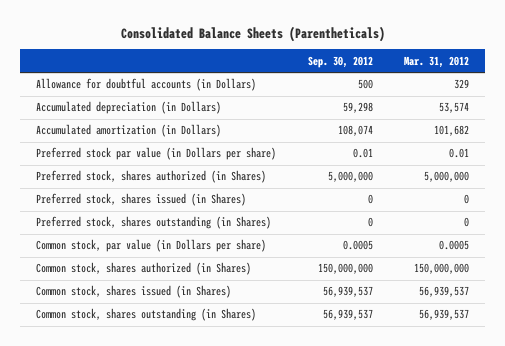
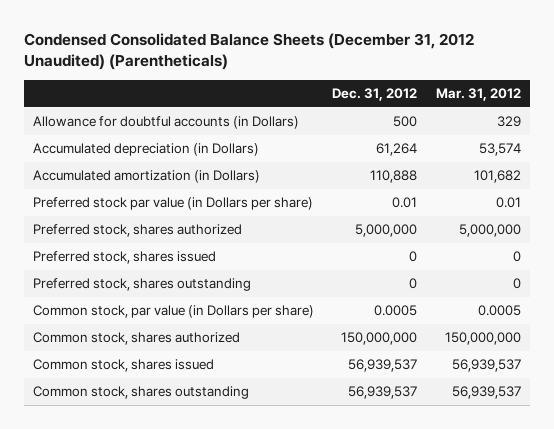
[120,25,385,42] Consolidated Balance Sheets (Parentheticals) -> [23,32,474,71] Condensed Consolidated Balance Sheets (December 31, 2012 Unaudited) (Parentheticals)
[307,55,373,68] Sep. 30, 2012 -> none
none -> [332,87,418,101] Dec. 31, 2012
[35,170,266,184] Preferred stock, shares authorized (in Shares) -> [33,224,243,238] Preferred stock, shares authorized
[35,193,246,207] Preferred stock, shares issued (in Shares) -> [33,251,217,265] Preferred stock, shares issued
[35,216,271,230] Preferred stock, shares outstanding (in Shares) -> [33,278,252,292] Preferred stock, shares outstanding
[35,262,251,276] Common stock, shares authorized (in Shares) -> [33,332,241,346] Common stock, shares authorized
[35,285,231,299] Common stock, shares issued (in Shares) -> [33,359,215,373] Common stock, shares issued
[35,308,256,322] Common stock, shares outstanding (in Shares) -> [33,386,250,400] Common stock, shares outstanding

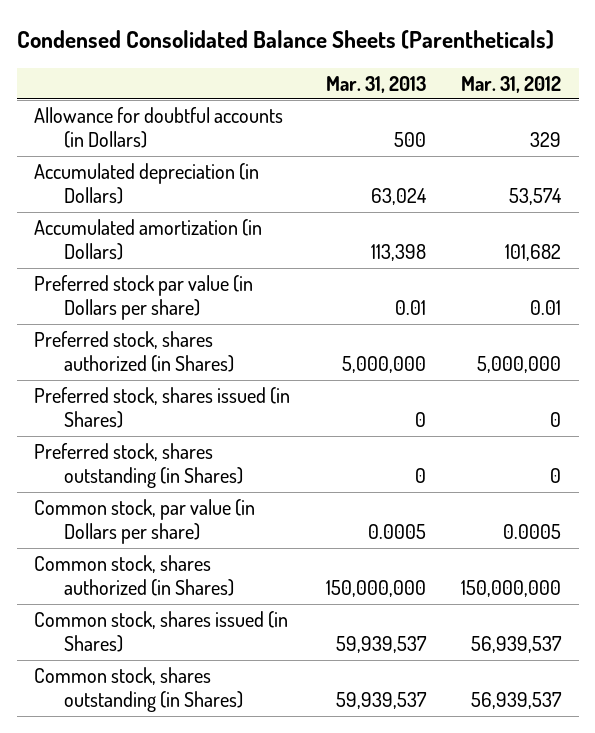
[23,32,474,71] Condensed Consolidated Balance Sheets (December 31, 2012 Unaudited) (Parentheticals) -> [16,29,554,49] Condensed Consolidated Balance Sheets (Parentheticals)
[332,87,418,101] Dec. 31, 2012 -> none
none -> [325,75,426,93] Mar. 31, 2013
[33,224,243,238] Preferred stock, shares authorized -> [34,330,234,373] Preferred stock, shares authorized (in Shares)
[33,251,217,265] Preferred stock, shares issued -> [34,386,291,429] Preferred stock, shares issued (in Shares)
[33,278,252,292] Preferred stock, shares outstanding -> [34,442,243,489] Preferred stock, shares outstanding (in Shares)
[33,332,241,346] Common stock, shares authorized -> [34,554,234,597] Common stock, shares authorized (in Shares)
[33,359,215,373] Common stock, shares issued -> [34,610,289,653] Common stock, shares issued (in Shares)
[33,386,250,400] Common stock, shares outstanding -> [34,666,243,713] Common stock, shares outstanding (in Shares)

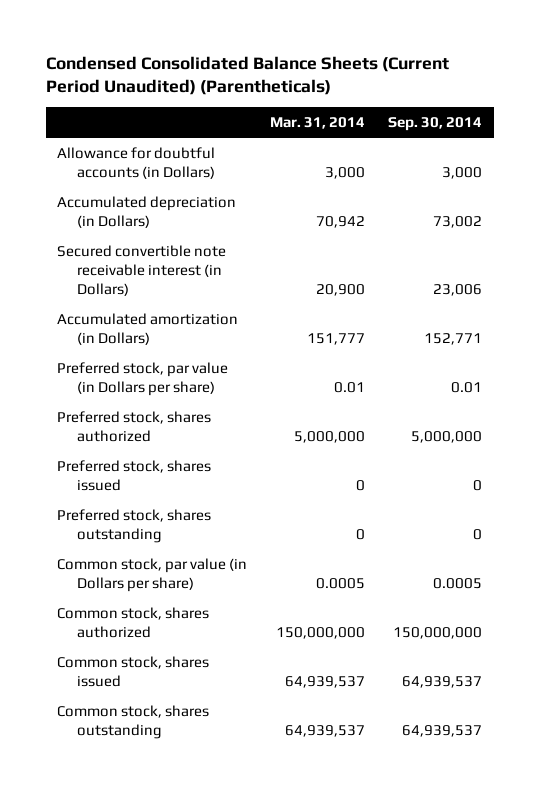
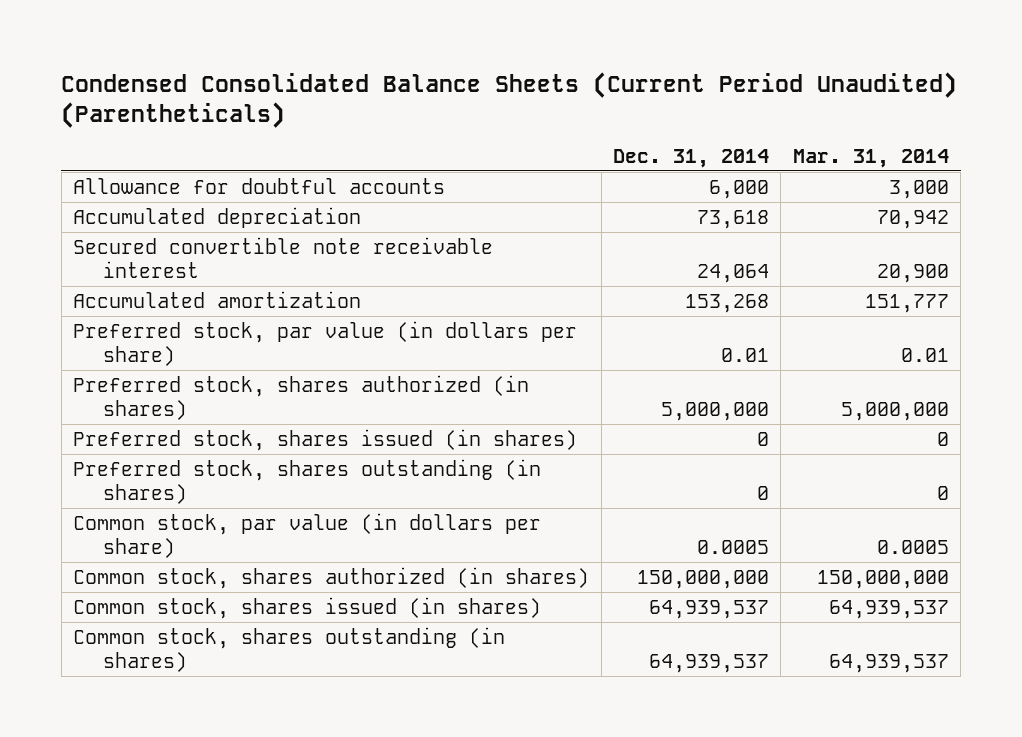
[388,117,483,132] Sep. 30, 2014 -> none
none -> [612,149,769,169] Dec. 31, 2014
[57,146,216,179] Allowance for doubtful accounts (in Dollars) -> [73,177,446,194] Allowance for doubtful accounts
[57,195,237,228] Accumulated depreciation (in Dollars) -> [73,206,362,228] Accumulated depreciation
[57,244,227,297] Secured convertible note receivable interest (in Dollars) -> [73,236,494,279] Secured convertible note receivable interest
[57,312,239,345] Accumulated amortization (in Dollars) -> [73,290,362,308] Accumulated amortization
[57,361,229,396] Preferred stock, par value (in Dollars per share) -> [73,320,578,367] Preferred stock, par value (in dollars per share)
[57,410,212,442] Preferred stock, shares authorized -> [73,374,530,421] Preferred stock, shares authorized (in shares)
[57,459,212,491] Preferred stock, shares issued -> [73,428,578,451] Preferred stock, shares issued (in shares)
[57,508,212,543] Preferred stock, shares outstanding -> [73,458,542,505] Preferred stock, shares outstanding (in shares)
[57,557,248,592] Common stock, par value (in Dollars per share) -> [73,512,542,559] Common stock, par value (in dollars per share)
[57,606,210,638] Common stock, shares authorized -> [73,566,590,589] Common stock, shares authorized (in shares)
[57,655,210,687] Common stock, shares issued -> [73,596,542,619] Common stock, shares issued (in shares)
[57,704,210,739] Common stock, shares outstanding -> [73,626,506,673] Common stock, shares outstanding (in shares)

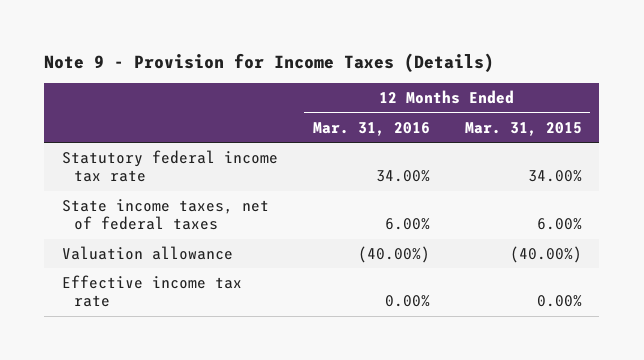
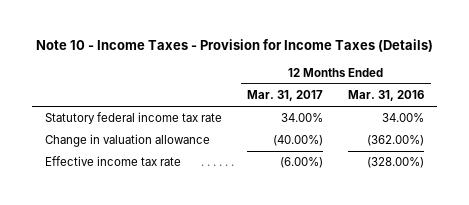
[44,53,495,73] Note 9 - Provision for Income Taxes (Details) -> [35,38,433,52] Note 10 - Income Taxes - Provision for Income Taxes (Details)
[464,121,582,136] Mar. 31, 2015 -> none
none -> [247,90,324,102] Mar. 31, 2017
[61,199,269,231] State income taxes, net of federal taxes -> none
[61,246,233,261] Valuation allowance -> [44,134,210,148] Change in valuation allowance
[357,246,430,264] (40.00%) -> [367,135,425,147] (362.00%)
[384,295,430,308] 0.00% -> [367,157,425,169] (328.00%)

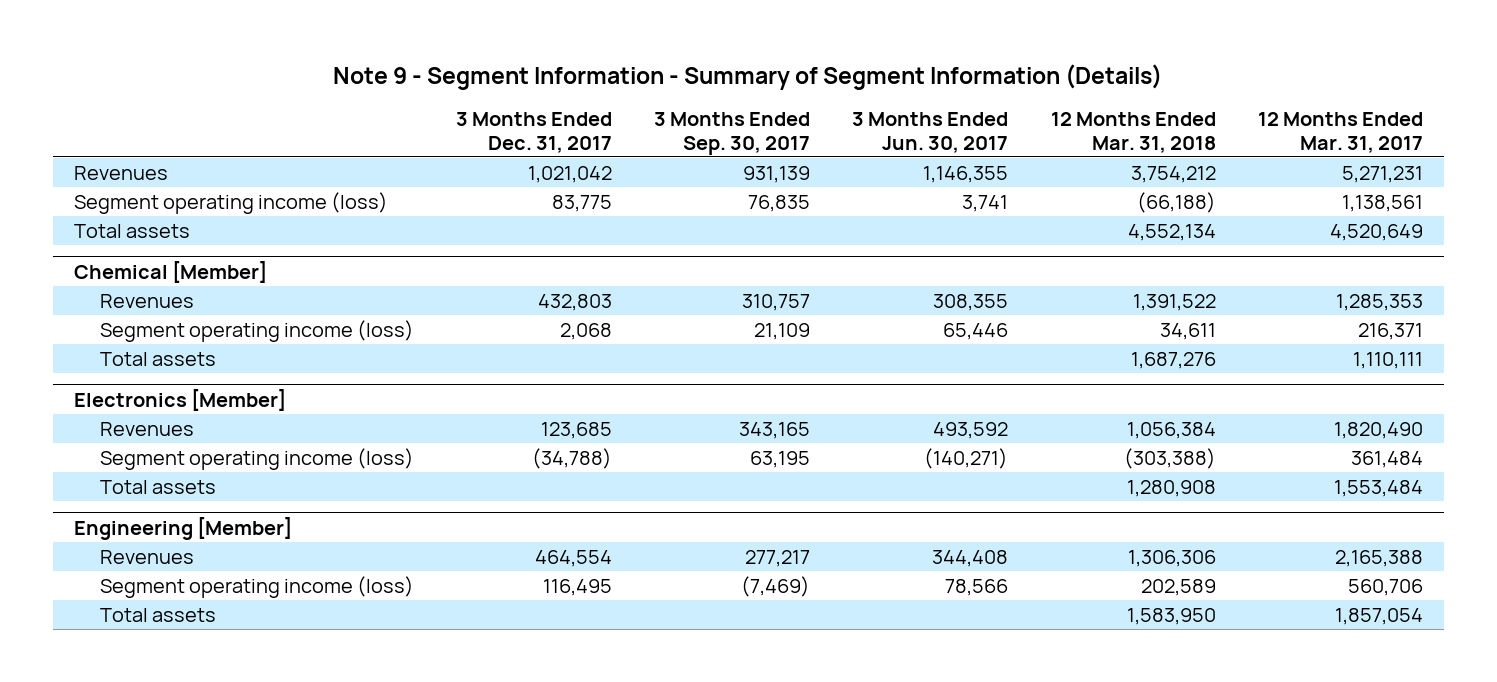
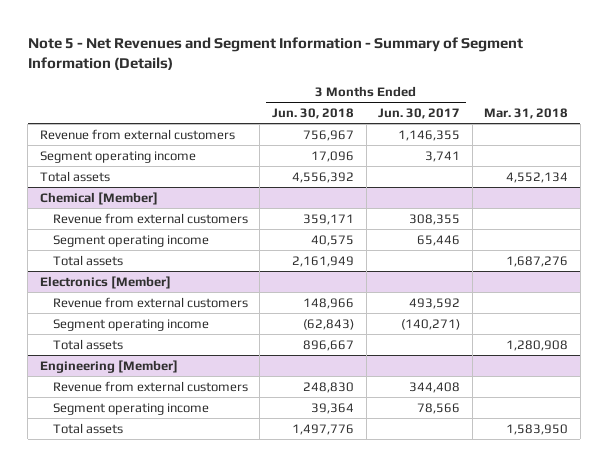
[333,64,1163,91] Note 9 - Segment Information - Summary of Segment Information (Details) -> [27,36,523,70] Note 5 - Net Revenues and Segment Information - Summary of Segment Information (Details)
[456,111,613,153] 3 Months Ended Dec. 31, 2017 -> none
[654,111,811,155] 3 Months Ended Sep. 30, 2017 -> none
[1050,111,1216,153] 12 Months Ended Mar. 31, 2018 -> none
[1257,111,1423,153] 12 Months Ended Mar. 31, 2017 -> none
none -> [271,108,354,120] Jun. 30, 2018
none -> [484,108,569,120] Mar. 31, 2018
[74,165,169,180] Revenues -> [39,128,235,140] Revenue from external customers
[74,191,389,214] Segment operating income (loss) -> [39,150,196,163] Segment operating income
[100,293,195,308] Revenues -> [52,212,248,224] Revenue from external customers
[100,319,415,342] Segment operating income (loss) -> [52,234,209,247] Segment operating income
[100,421,195,436] Revenues -> [52,296,248,308] Revenue from external customers
[100,447,415,470] Segment operating income (loss) -> [52,318,209,331] Segment operating income
[100,549,195,564] Revenues -> [52,380,248,392] Revenue from external customers
[100,575,415,598] Segment operating income (loss) -> [52,402,209,415] Segment operating income

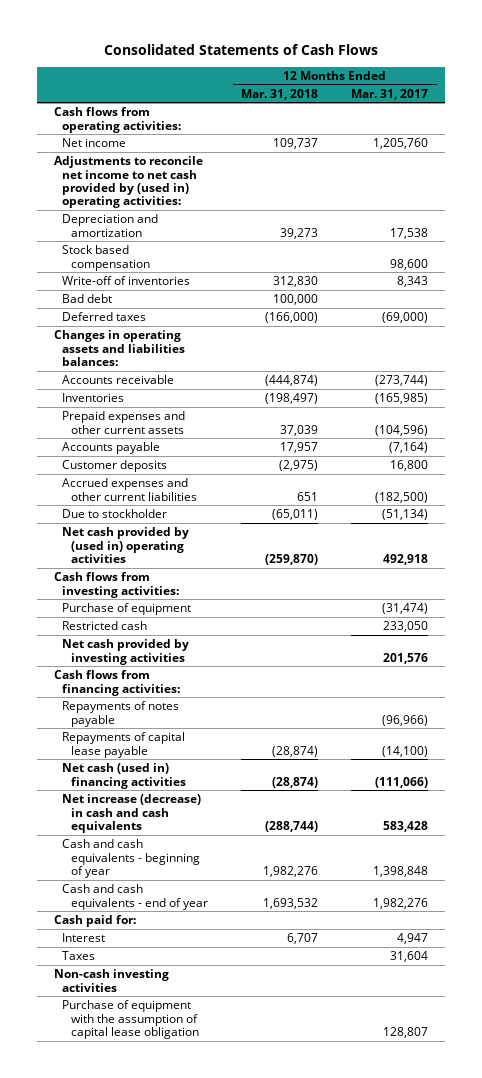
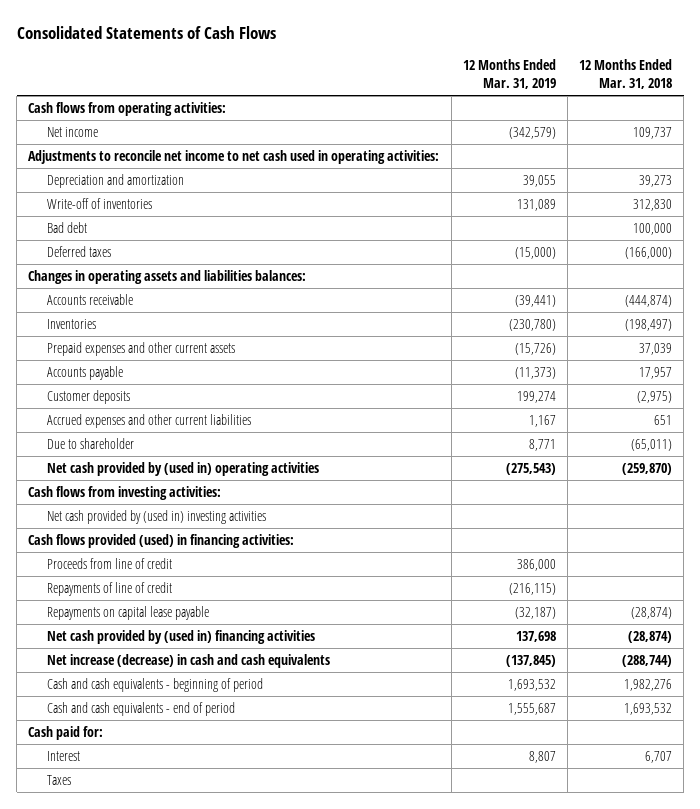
[351,88,429,100] Mar. 31, 2017 -> none
none -> [462,59,556,90] 12 Months Ended Mar. 31, 2019
[53,156,203,209] Adjustments to reconcile net income to net cash provided by (used in) operating activities: -> [28,150,440,165] Adjustments to reconcile net income to net cash used in operating activities:
[62,245,150,271] Stock based compensation -> none
[62,509,168,519] Due to stockholder -> [47,438,135,450] Due to shareholder
[62,603,192,616] Purchase of equipment -> none
[62,621,148,631] Restricted cash -> none
[62,701,180,727] Repayments of notes payable -> none
[62,639,190,665] Net cash provided by investing activities -> [47,510,267,525] Net cash provided by (used in) investing activities
[53,670,181,696] Cash flows from financing activities: -> [28,534,295,549] Cash flows provided (used) in financing activities:
none -> [47,558,173,570] Proceeds from line of credit
none -> [47,582,173,597] Repayments of line of credit
[62,732,186,758] Repayments of capital lease payable -> [47,606,210,621] Repayments on capital lease payable
[62,763,186,789] Net cash (used in) financing activities -> [47,630,316,645] Net cash provided by (used in) financing activities
[62,839,200,878] Cash and cash equivalents - beginning of year -> [47,678,264,693] Cash and cash equivalents - beginning of period
[62,884,208,910] Cash and cash equivalents - end of year -> [47,702,236,717] Cash and cash equivalents - end of period
[53,969,169,992] Non-cash investing activities -> none
[62,1000,199,1039] Purchase of equipment with the assumption of capital lease obligation -> none

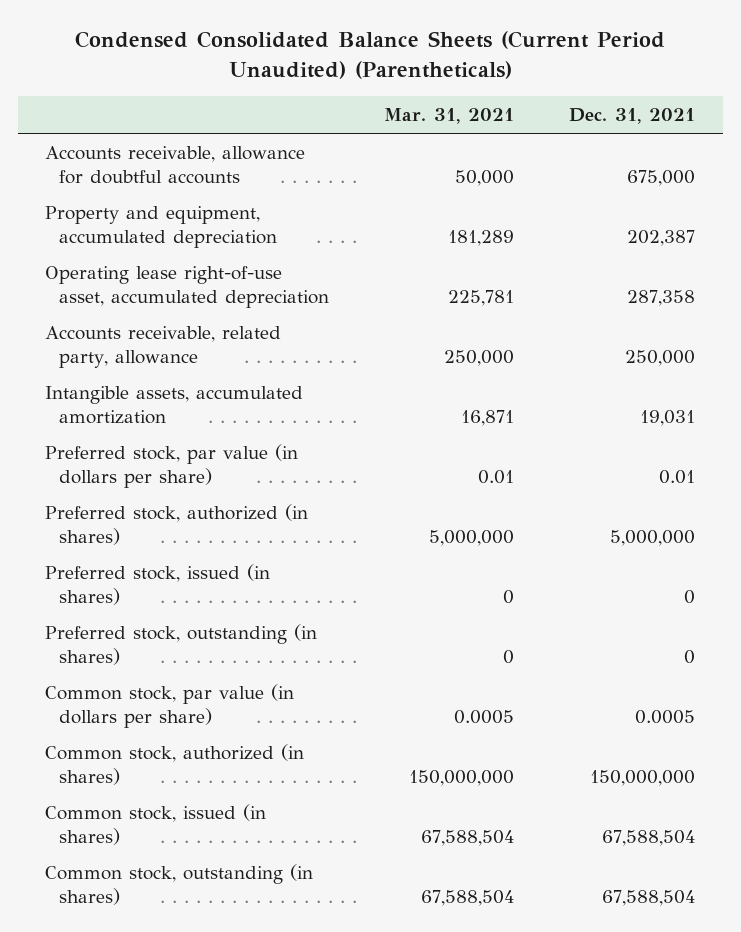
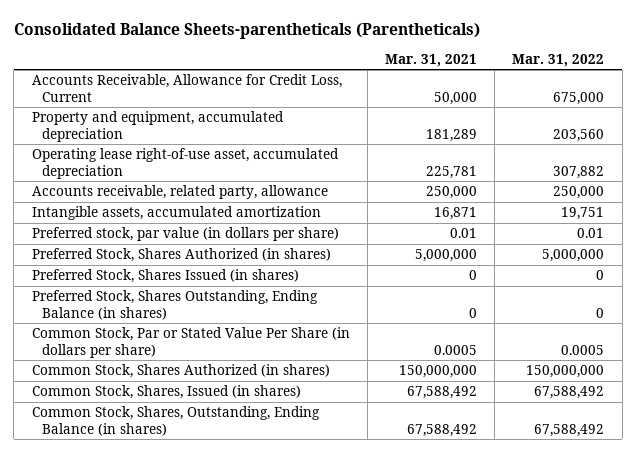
[75,31,666,80] Condensed Consolidated Balance Sheets (Current Period Unaudited) (Parentheticals) -> [13,22,480,39] Consolidated Balance Sheets-parentheticals (Parentheticals)
[569,108,696,125] Dec. 31, 2021 -> none
none -> [512,53,605,67] Mar. 31, 2022
[45,145,306,184] Accounts receivable, allowance for doubtful accounts -> [31,74,342,102] Accounts Receivable, Allowance for Credit Loss, Current
[45,503,309,545] Preferred stock, authorized (in shares) -> [31,248,331,263] Preferred Stock, Shares Authorized (in shares)
[45,563,271,605] Preferred stock, issued (in shares) -> [31,269,299,284] Preferred Stock, Shares Issued (in shares)
[45,623,318,665] Preferred stock, outstanding (in shares) -> [31,290,318,320] Preferred Stock, Shares Outstanding, Ending Balance (in shares)
[45,683,295,728] Common stock, par value (in dollars per share) -> [31,327,350,358] Common Stock, Par or Stated Value Per Share (in dollars per share)
[45,743,305,785] Common stock, authorized (in shares) -> [31,364,330,379] Common Stock, Shares Authorized (in shares)
[45,803,267,845] Common stock, issued (in shares) -> [31,385,301,400] Common Stock, Shares, Issued (in shares)
[421,829,515,846] 67,588,504 -> [407,386,478,400] 67,588,492
[45,863,314,905] Common stock, outstanding (in shares) -> [31,406,320,436] Common Stock, Shares, Outstanding, Ending Balance (in shares)
[421,889,515,906] 67,588,504 -> [407,423,478,437] 67,588,492

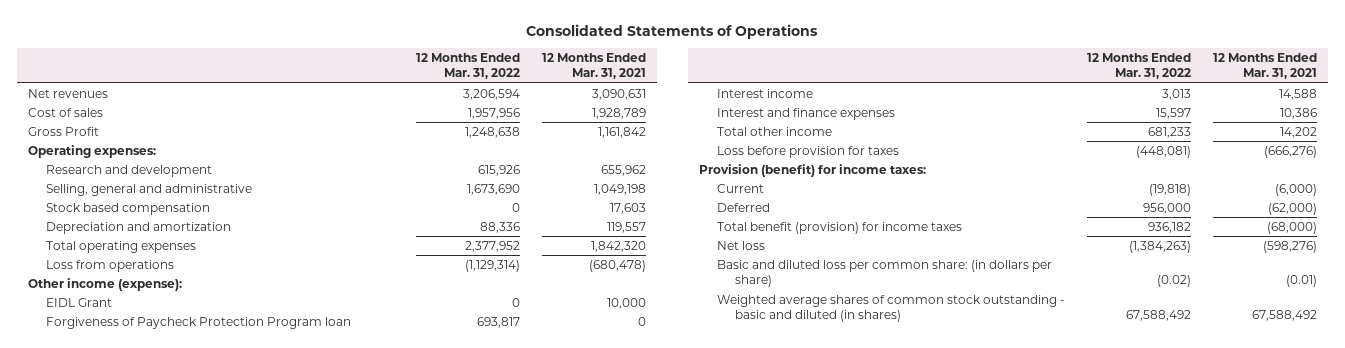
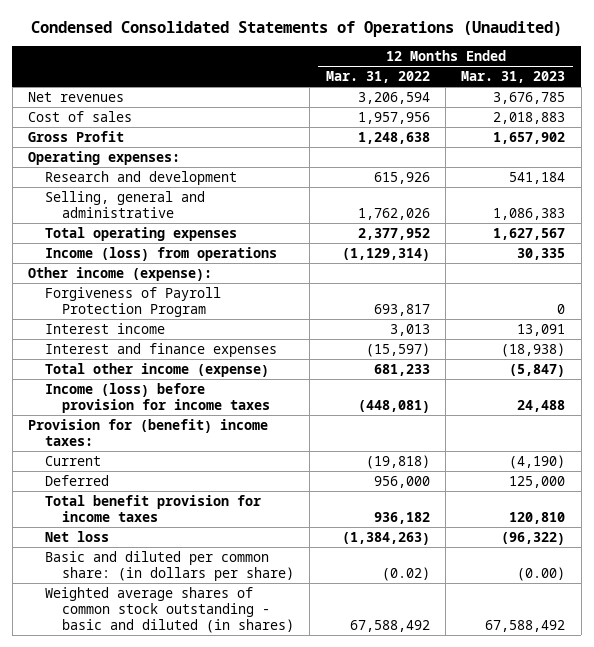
[526,23,819,39] Consolidated Statements of Operations -> [30,20,562,37] Condensed Consolidated Statements of Operations (Unaudited)
[542,52,647,80] 12 Months Ended Mar. 31, 2021 -> none
none -> [461,71,566,84] Mar. 31, 2023
[46,202,211,215] Stock based compensation -> none
[46,221,232,234] Depreciation and amortization -> none
[467,183,521,195] 1,673,690 -> [357,207,430,220] 1,762,026
[46,259,175,272] Loss from operations -> [45,246,278,261] Income (loss) from operations
[46,297,113,307] EIDL Grant -> none
[46,316,352,329] Forgiveness of Paycheck Protection Program loan -> [45,286,222,317] Forgiveness of Payroll Protection Program
[1155,107,1191,119] 15,597 -> [365,342,430,357] (15,597)
[716,126,832,136] Total other income -> [45,362,270,377] Total other income (expense)
[716,145,899,158] Loss before provision for taxes -> [45,382,271,413] Income (loss) before provision for income taxes
[698,163,926,177] Provision (benefit) for income taxes: -> [28,418,269,446] Provision for (benefit) income taxes:
[716,221,962,234] Total benefit (provision) for income taxes -> [45,494,262,522] Total benefit provision for income taxes
[716,259,1052,288] Basic and diluted loss per common share: (in dollars per share) -> [45,550,295,581] Basic and diluted per common share: (in dollars per share)

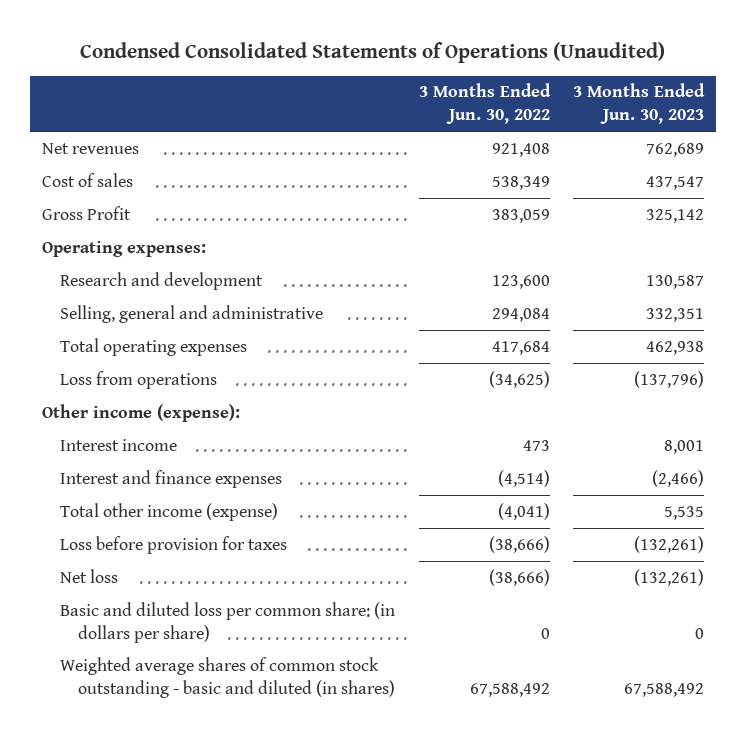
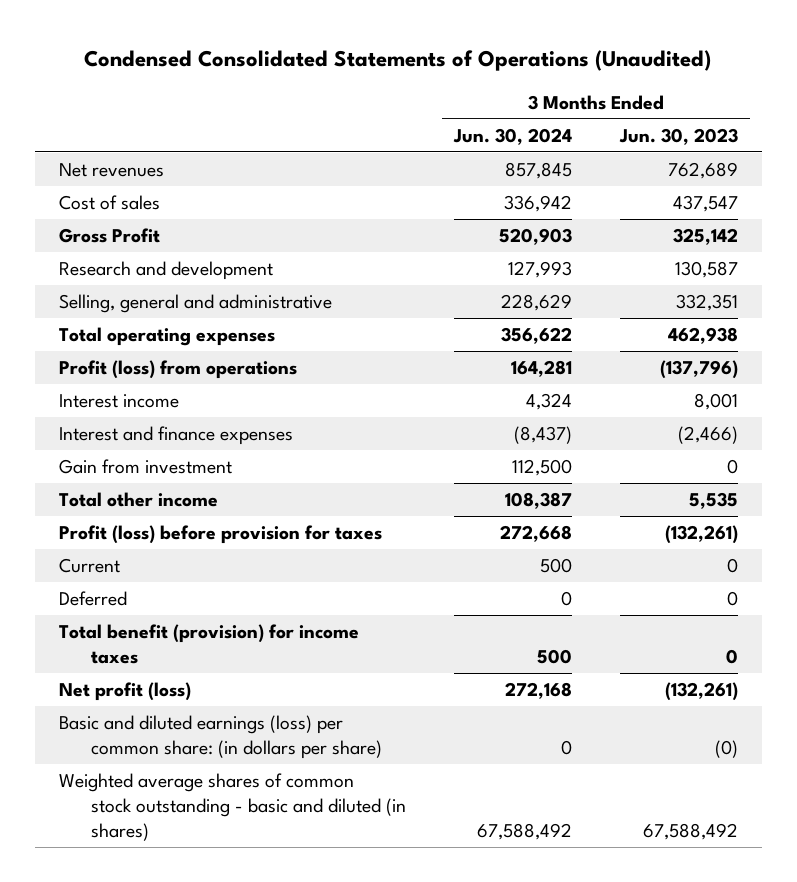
[418,83,551,125] 3 Months Ended Jun. 30, 2022 -> none
none -> [452,127,572,145] Jun. 30, 2024
[42,240,207,257] Operating expenses: -> none
[42,403,241,422] Other income (expense): -> none
[60,370,218,389] Loss from operations -> [59,360,298,380] Profit (loss) from operations
none -> [59,459,233,475] Gain from investment
[60,502,279,521] Total other income (expense) -> [59,492,219,508] Total other income
[60,535,288,554] Loss before provision for taxes -> [59,525,383,545] Profit (loss) before provision for taxes
none -> [59,558,121,574] Current
none -> [59,591,128,607] Deferred
none -> [59,624,360,665] Total benefit (provision) for income taxes
[60,568,119,583] Net loss -> [59,682,192,702] Net profit (loss)
[60,601,396,643] Basic and diluted loss per common share: (in dollars per share) -> [59,715,382,760] Basic and diluted earnings (loss) per common share: (in dollars per share)
[695,627,705,639] 0 -> [714,740,738,759] (0)

